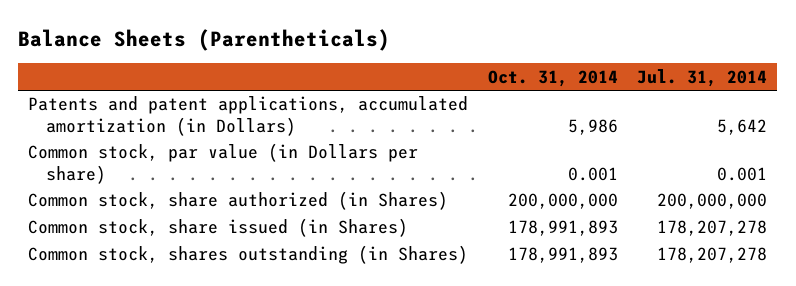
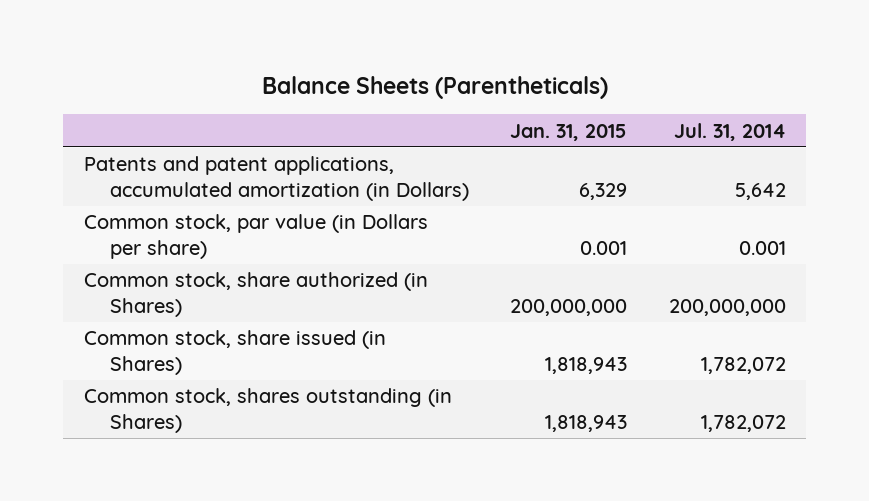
[487,69,618,87] Oct. 31, 2014 -> none
none -> [510,123,628,141] Jan. 31, 2015
[657,220,768,237] 178,207,278 -> [700,357,786,375] 1,782,072
[657,247,768,264] 178,207,278 -> [700,415,786,433] 1,782,072

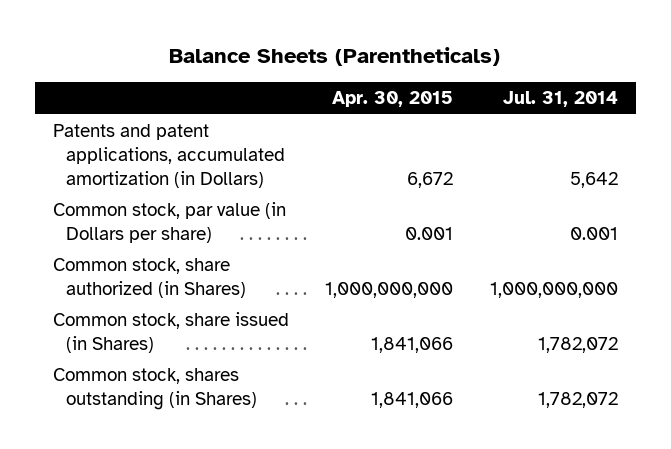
[510,123,628,141] Jan. 31, 2015 -> none
none -> [332,91,454,108] Apr. 30, 2015
[668,299,786,317] 200,000,000 -> [489,281,618,298] 1,000,000,000

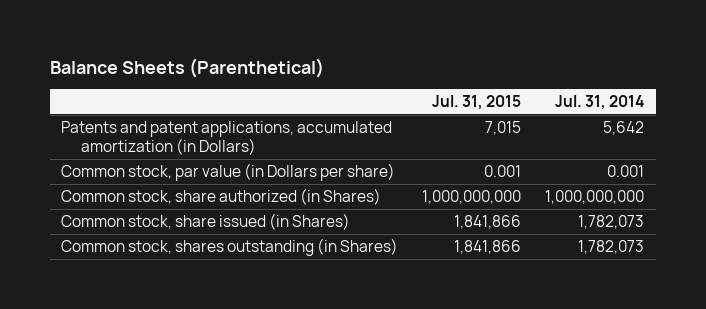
[169,47,501,67] Balance Sheets (Parentheticals) -> [49,57,324,78] Balance Sheets (Parenthetical)
[332,91,454,108] Apr. 30, 2015 -> none
none -> [432,95,522,111] Jul. 31, 2015
[537,336,618,353] 1,782,072 -> [578,215,645,230] 1,782,073
[537,391,618,408] 1,782,072 -> [578,240,645,255] 1,782,073

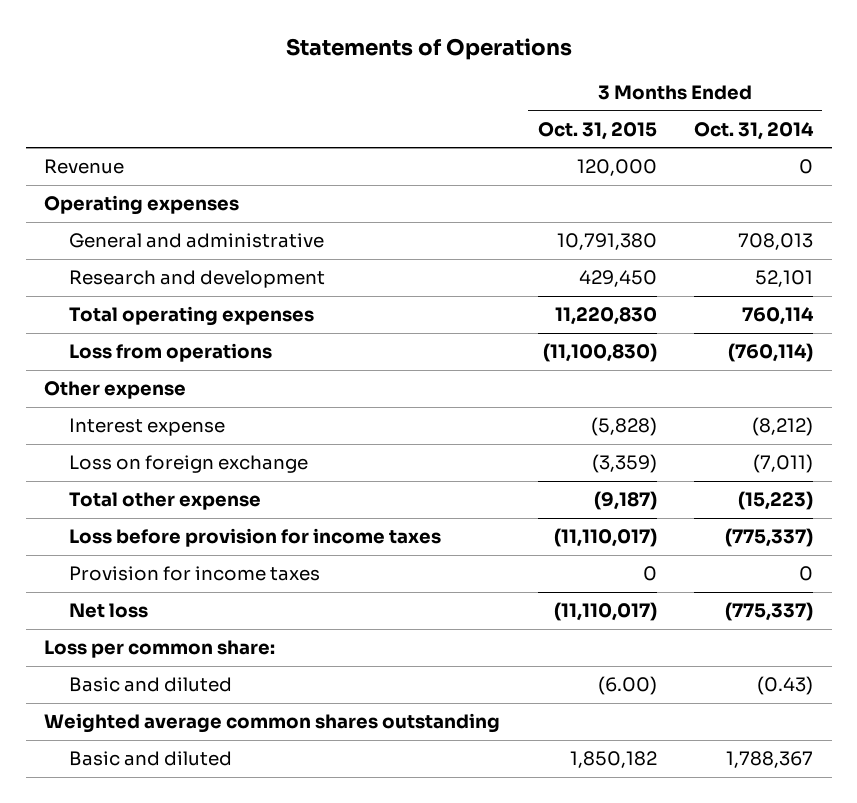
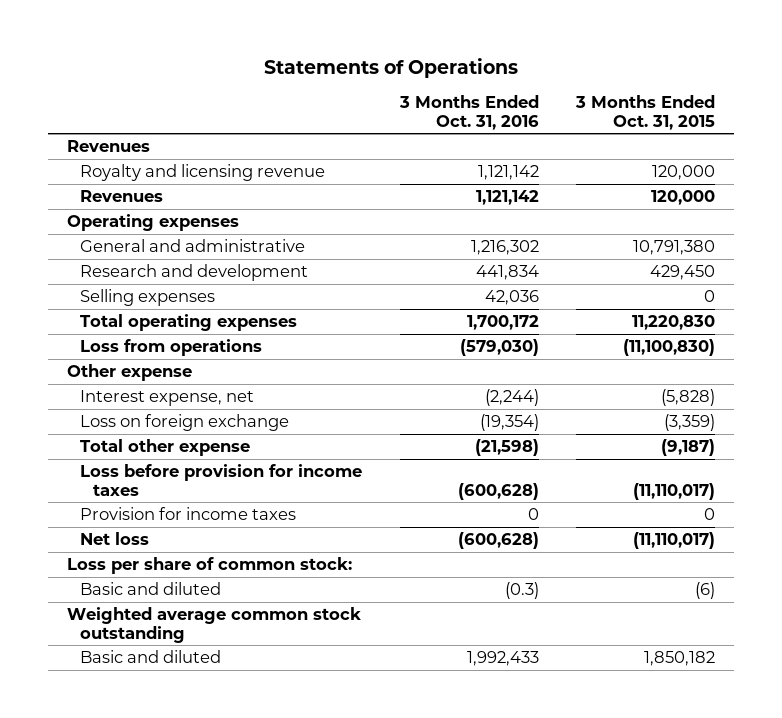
[693,121,814,140] Oct. 31, 2014 -> none
none -> [398,94,539,130] 3 Months Ended Oct. 31, 2016
none -> [67,139,151,152] Revenues
none -> [79,163,325,181] Royalty and licensing revenue
[44,159,125,175] Revenue -> [79,189,163,202] Revenues
none -> [79,288,215,306] Selling expenses
[69,418,226,437] Interest expense -> [79,389,254,406] Interest expense, net
[44,640,276,659] Loss per common share: -> [67,556,353,574] Loss per share of common stock:
[597,676,657,696] (6.00) -> [695,581,716,599] (6)
[44,713,501,734] Weighted average common shares outstanding -> [67,606,362,643] Weighted average common stock outstanding

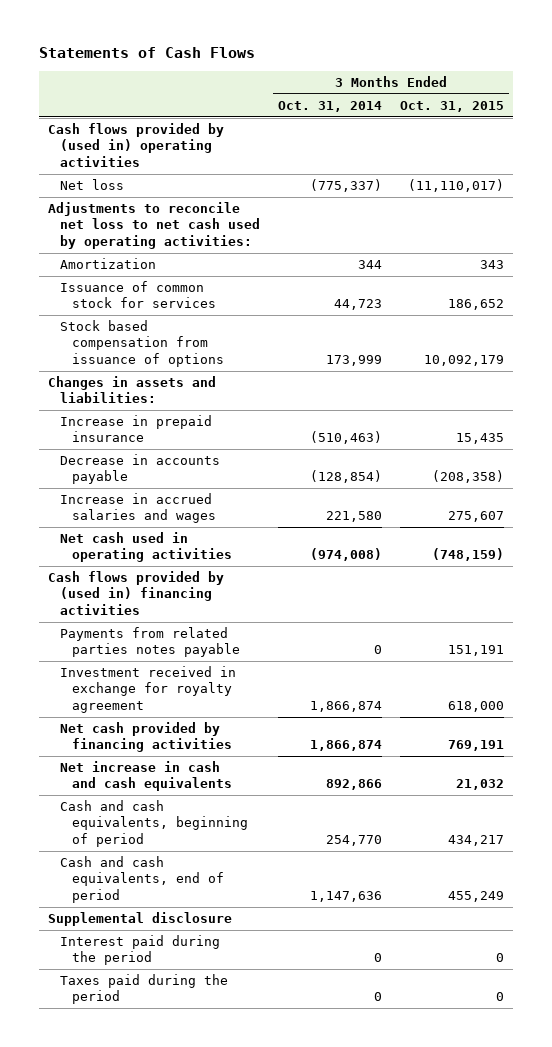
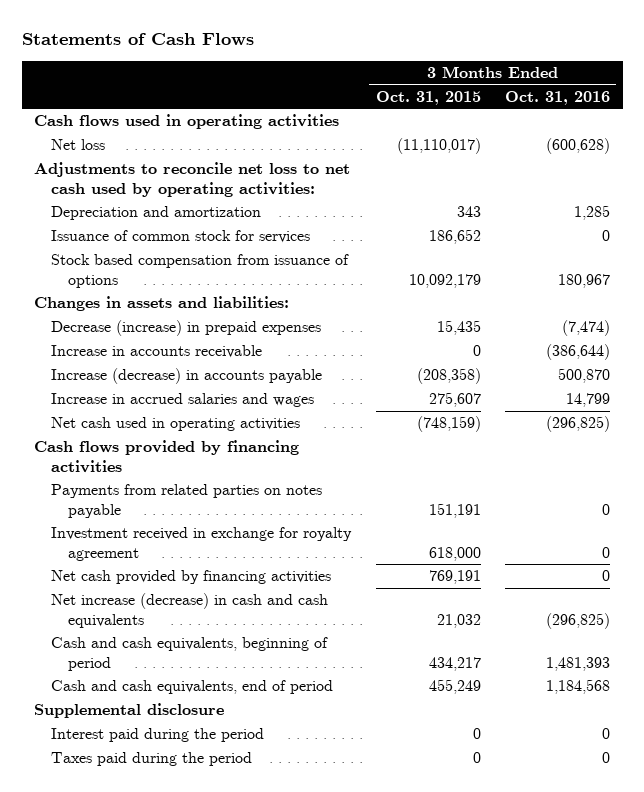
[277,100,382,112] Oct. 31, 2014 -> none
none -> [505,90,611,105] Oct. 31, 2016
[47,123,224,167] Cash flows provided by (used in) operating activities -> [33,114,339,130] Cash flows used in operating activities
[59,258,156,270] Amortization -> [50,206,261,221] Depreciation and amortization
[59,415,212,443] Increase in prepaid insurance -> [50,320,321,337] Decrease (increase) in prepaid expenses
none -> [50,345,262,359] Increase in accounts receivable
[59,454,220,485] Decrease in accounts payable -> [50,368,322,385] Increase (decrease) in accounts payable
[47,571,224,615] Cash flows provided by (used in) financing activities -> [33,440,299,473] Cash flows provided by financing activities
[59,627,240,658] Payments from related parties notes payable -> [50,484,322,518] Payments from related parties on notes payable
[59,761,232,792] Net increase in cash and cash equivalents -> [50,593,328,628] Net increase (decrease) in cash and cash equivalents

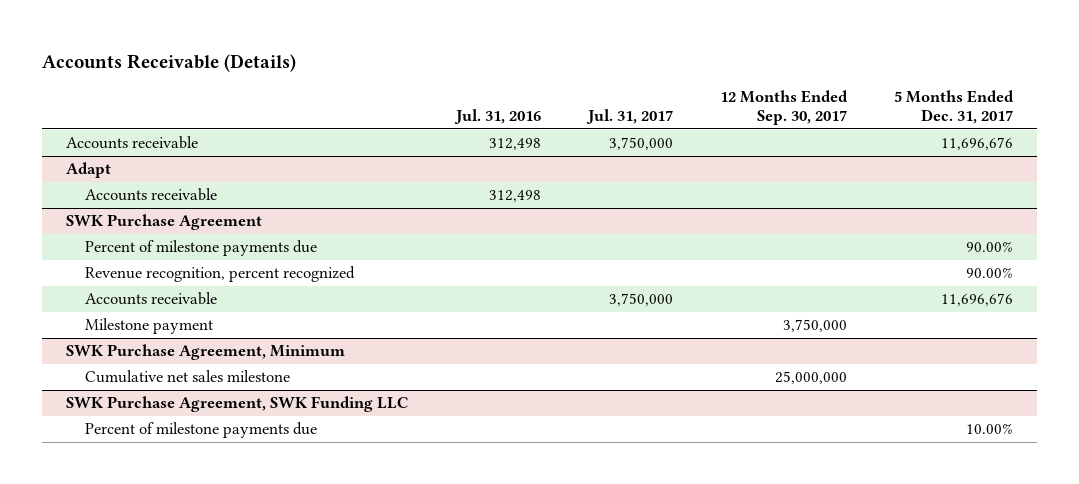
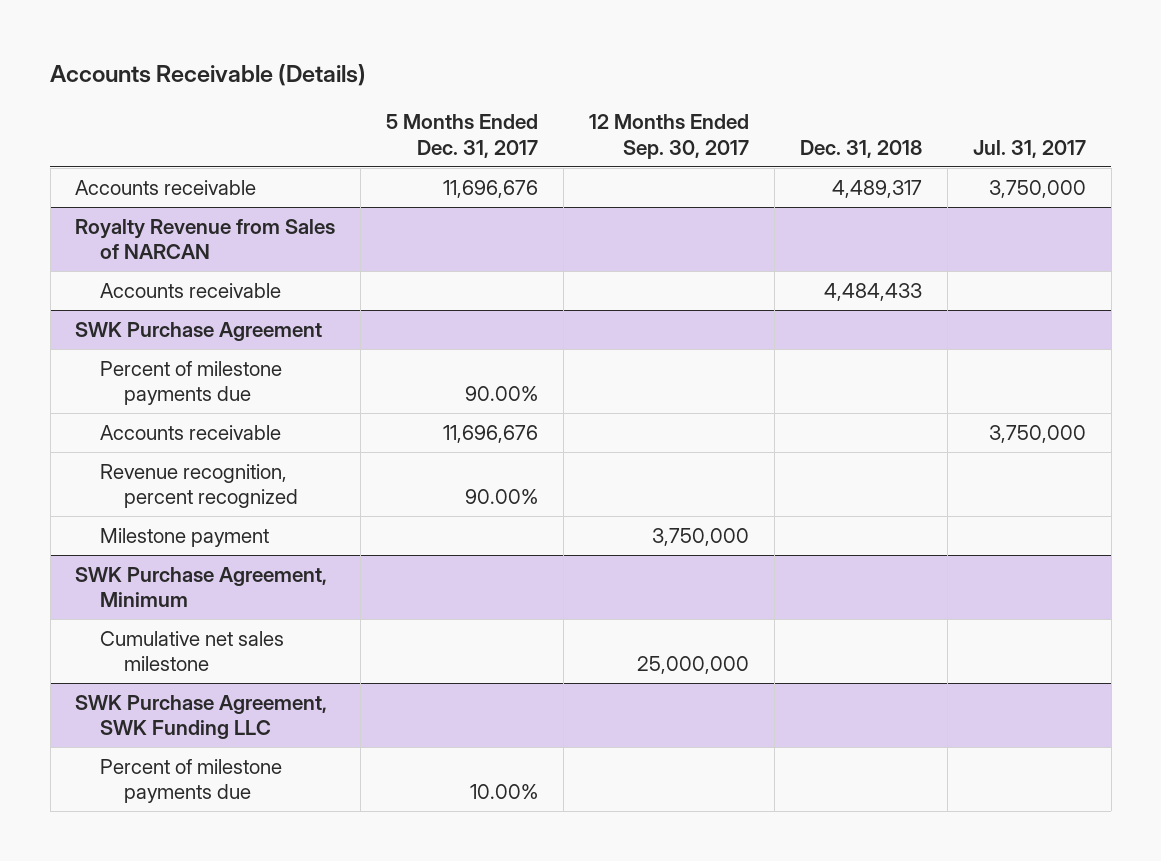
[453,109,541,125] Jul. 31, 2016 -> none
none -> [799,139,922,158] Dec. 31, 2018
[65,162,111,179] Adapt -> none
none -> [75,218,336,260] Royalty Revenue from Sales of NARCAN
[85,266,356,283] Revenue recognition, percent recognized -> [99,463,299,509] Revenue recognition, percent recognized

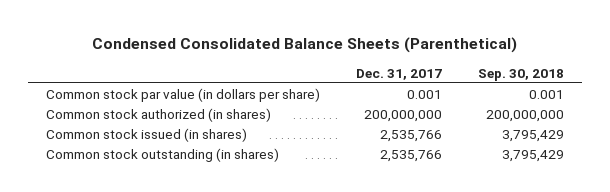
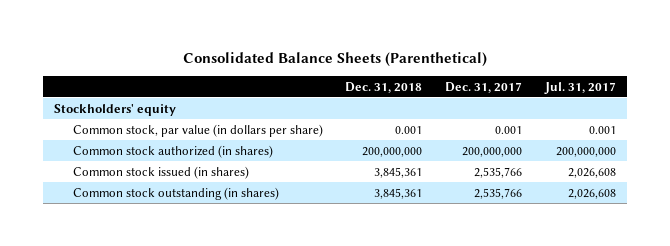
[92,37,518,54] Condensed Consolidated Balance Sheets (Parenthetical) -> [183,51,488,67] Consolidated Balance Sheets (Parenthetical)
[477,68,564,81] Sep. 30, 2018 -> none
none -> [345,81,423,93] Dec. 31, 2018
none -> [544,81,617,94] Jul. 31, 2017
none -> [54,103,177,116] Stockholders' equity
[46,87,321,102] Common stock par value (in dollars per share) -> [72,123,323,137] Common stock, par value (in dollars per share)

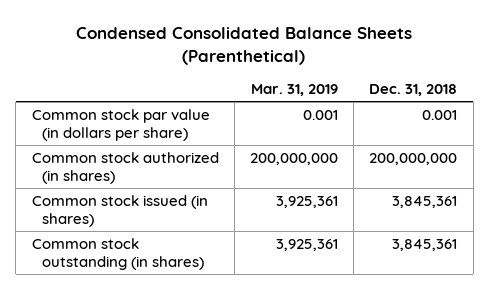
[183,51,488,67] Consolidated Balance Sheets (Parenthetical) -> [76,26,413,65] Condensed Consolidated Balance Sheets (Parenthetical)
[445,81,523,93] Dec. 31, 2017 -> none
[544,81,617,94] Jul. 31, 2017 -> none
none -> [250,84,338,97] Mar. 31, 2019
[54,103,177,116] Stockholders' equity -> none
[72,123,323,137] Common stock, par value (in dollars per share) -> [31,108,210,141] Common stock par value (in dollars per share)

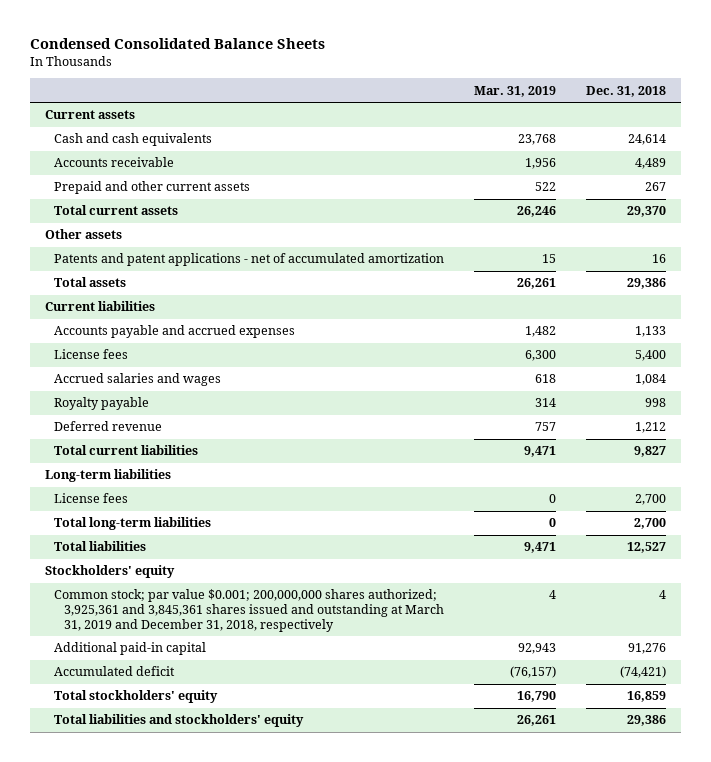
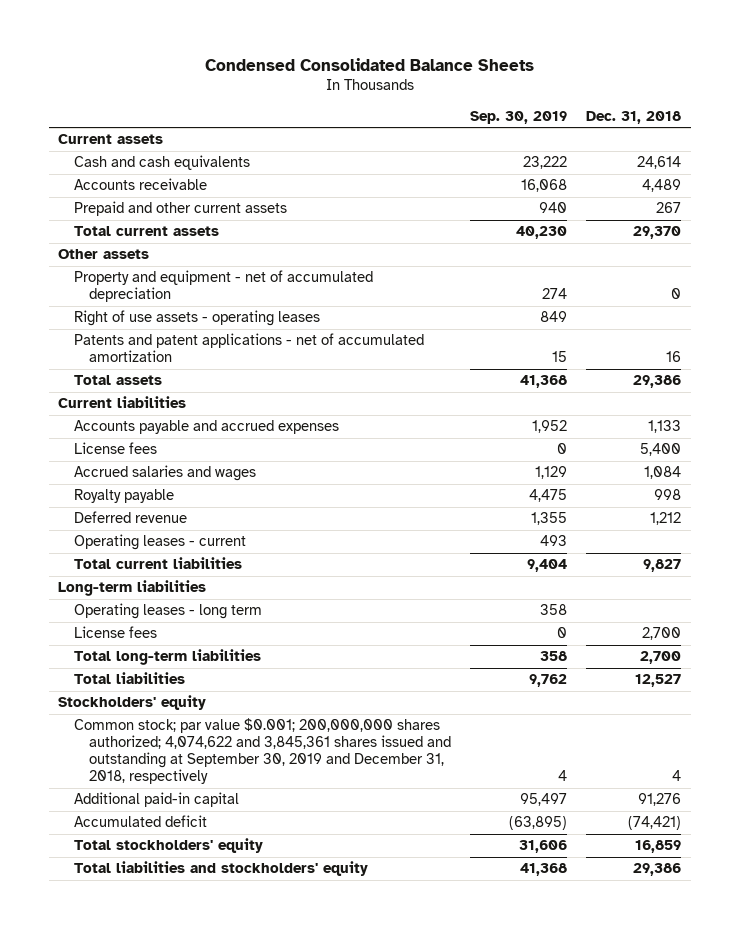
[474,85,557,97] Mar. 31, 2019 -> none
none -> [470,110,568,124] Sep. 30, 2019
none -> [73,270,373,303] Property and equipment - net of accumulated depreciation
none -> [73,310,320,327] Right of use assets - operating leases
none -> [73,534,246,551] Operating leases - current
none -> [73,603,262,620] Operating leases - long term
[54,589,445,632] Common stock; par value $0.001; 200,000,000 shares authorized; 3,925,361 and 3,845,361 shares issued and outstanding at March 31, 2019 and December 31, 2018, respectively -> [73,718,452,785] Common stock; par value $0.001; 200,000,000 shares authorized; 4,074,622 and 3,845,361 shares issued and outstanding at September 30, 2019 and December 31, 2018, respectively

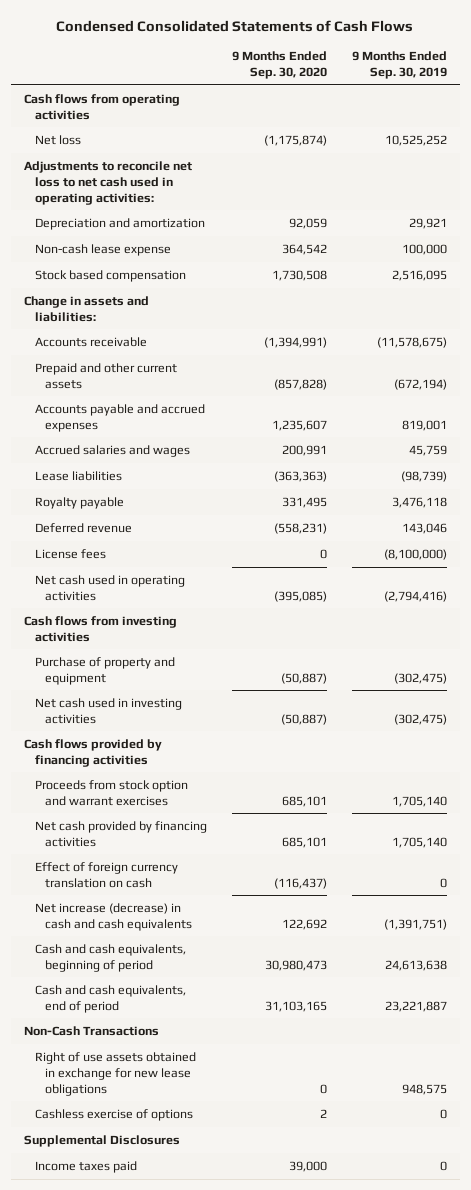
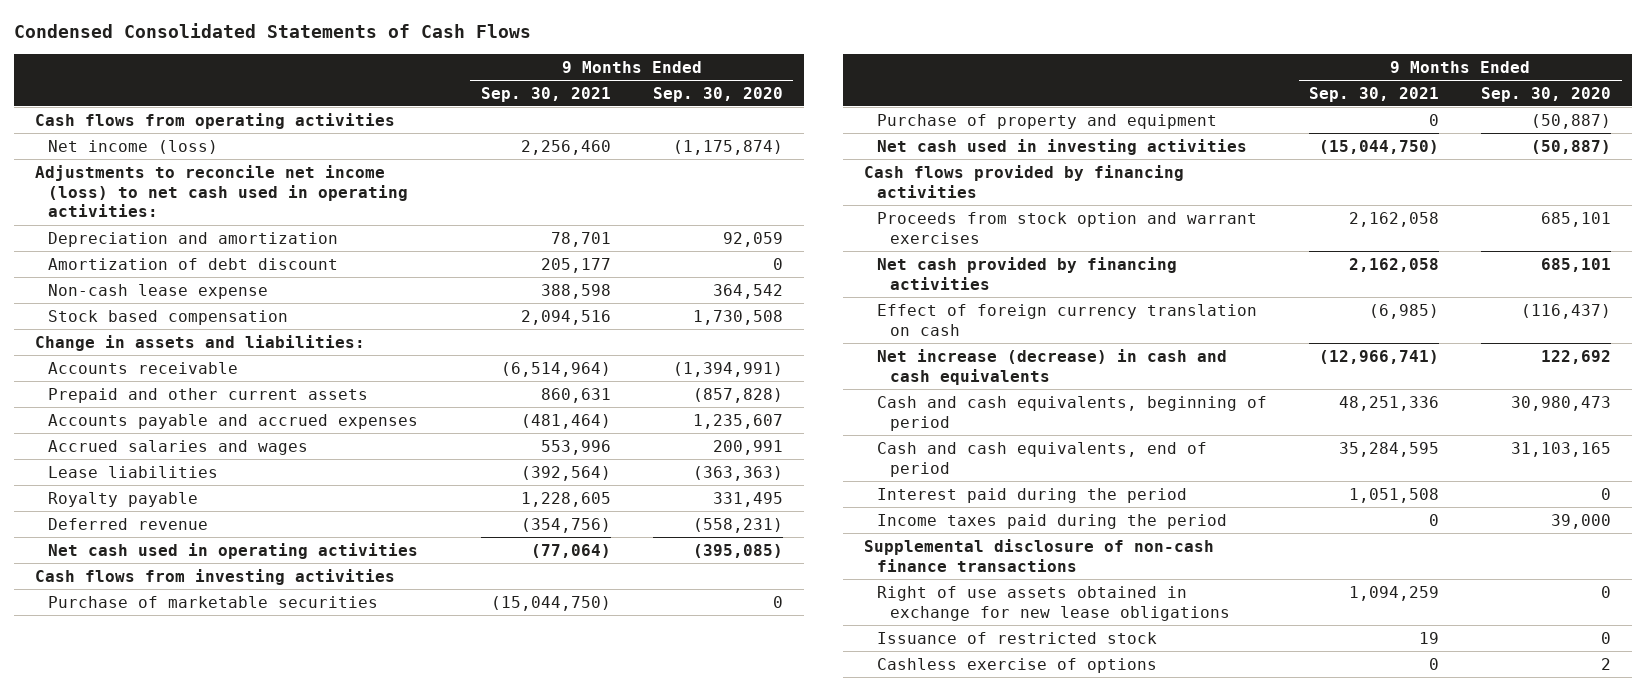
[351,51,447,79] 9 Months Ended Sep. 30, 2019 -> none
none -> [480,86,611,102] Sep. 30, 2021
[34,134,81,145] Net loss -> [48,139,219,154] Net income (loss)
[23,160,192,205] Adjustments to reconcile net loss to net cash used in operating activities: -> [35,164,409,218] Adjustments to reconcile net income (loss) to net cash used in operating activities:
none -> [48,257,339,270] Amortization of debt discount
[34,548,106,559] License fees -> none
none -> [48,595,379,608] Purchase of marketable securities
none -> [877,487,1188,503] Interest paid during the period
none -> [877,513,1228,529] Income taxes paid during the period
[23,1025,159,1036] Non-Cash Transactions -> [863,538,1214,572] Supplemental disclosure of non-cash finance transactions
none -> [877,631,1158,644] Issuance of restricted stock
[23,1134,180,1147] Supplemental Disclosures -> none
[34,1160,137,1173] Income taxes paid -> none

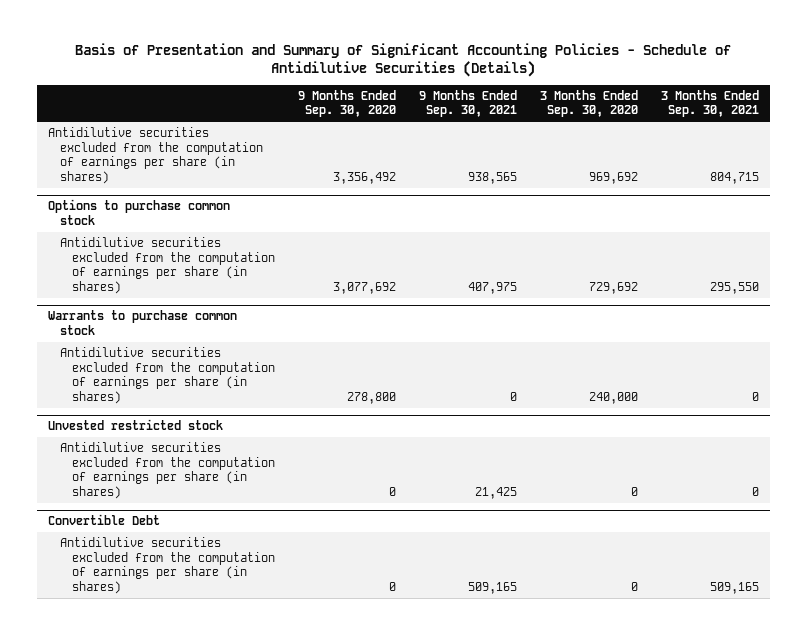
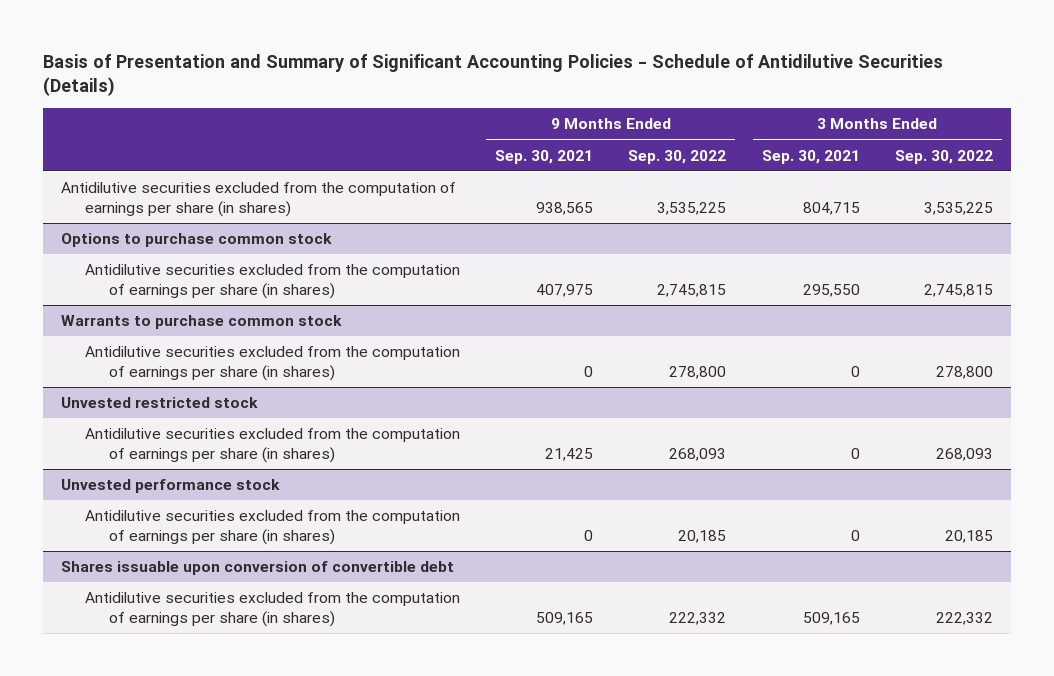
[298,89,397,118] 9 Months Ended Sep. 30, 2020 -> none
[539,89,638,118] 3 Months Ended Sep. 30, 2020 -> none
none -> [628,149,727,164] Sep. 30, 2022
none -> [894,149,993,164] Sep. 30, 2022
none -> [60,479,280,494] Unvested performance stock
none -> [84,510,460,545] Antidilutive securities excluded from the computation of earnings per share (in shares)
[48,514,161,526] Convertible Debt -> [60,561,454,576] Shares issuable upon conversion of convertible debt

